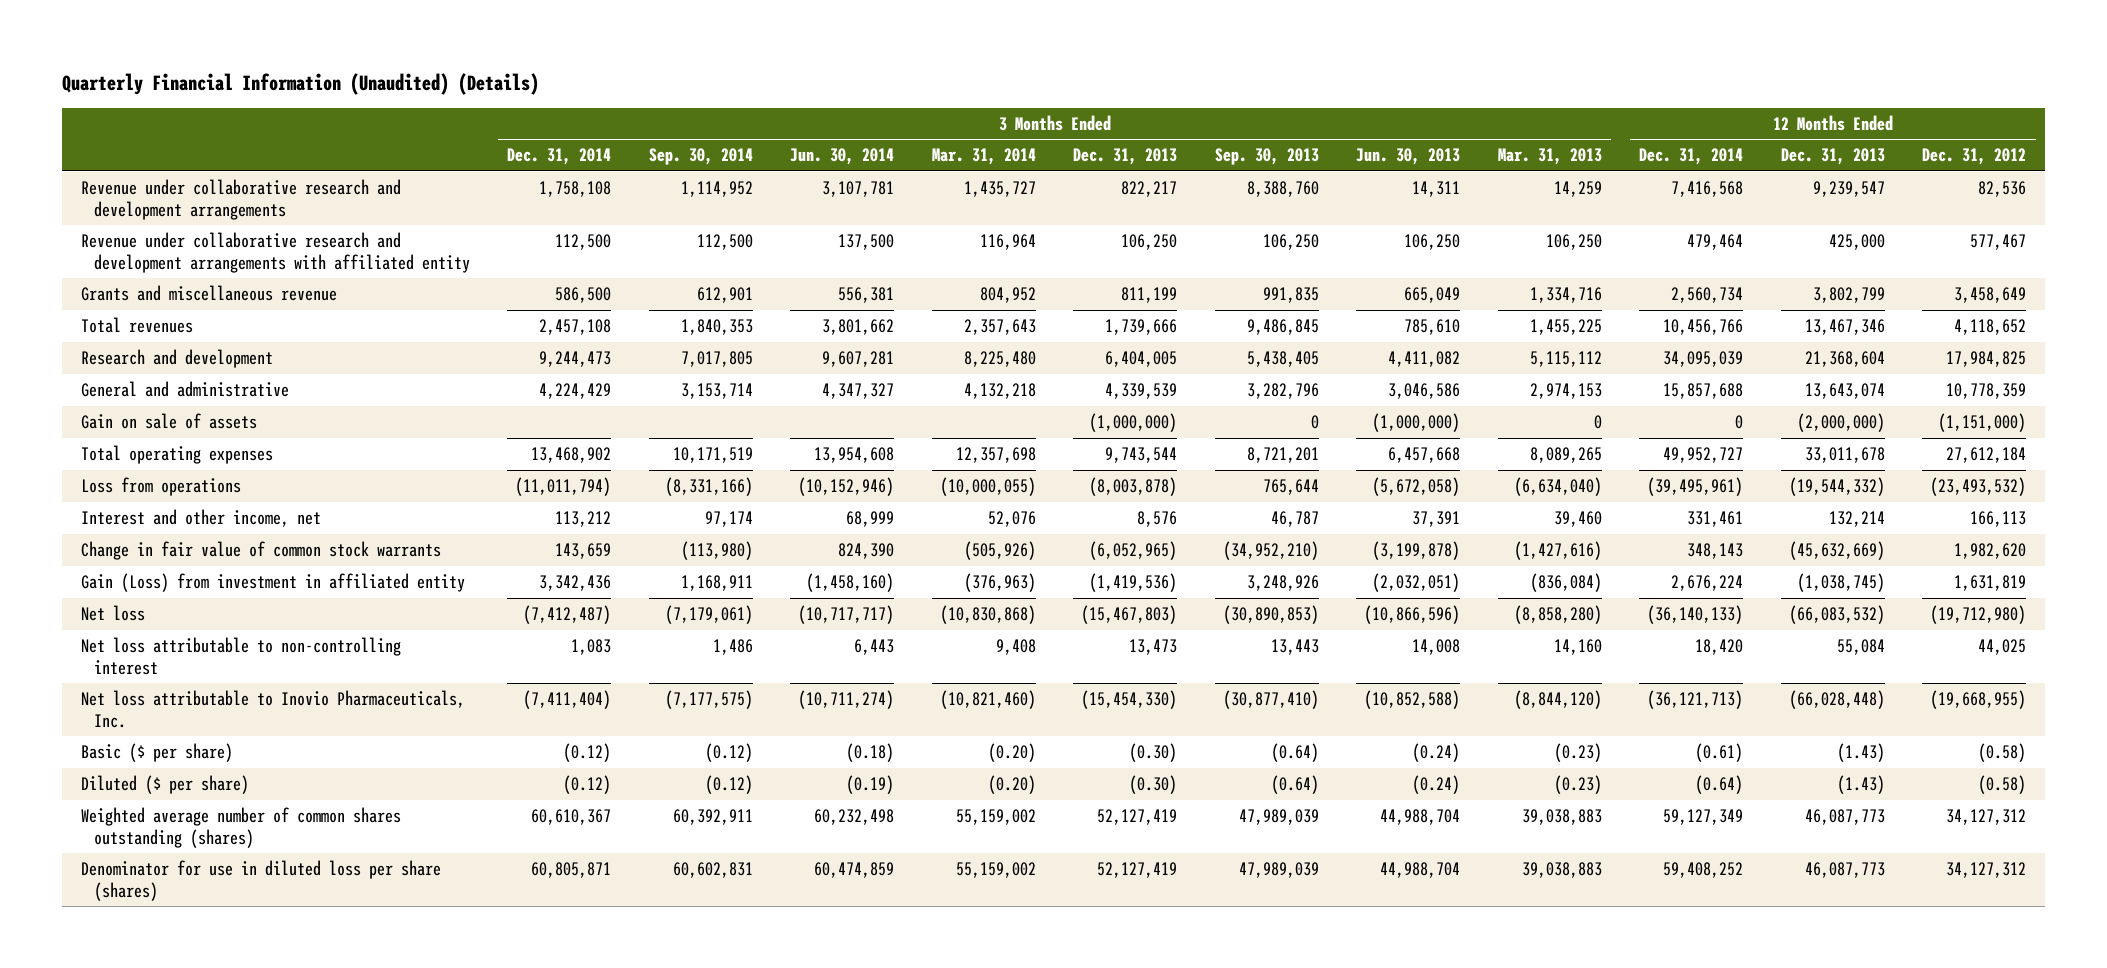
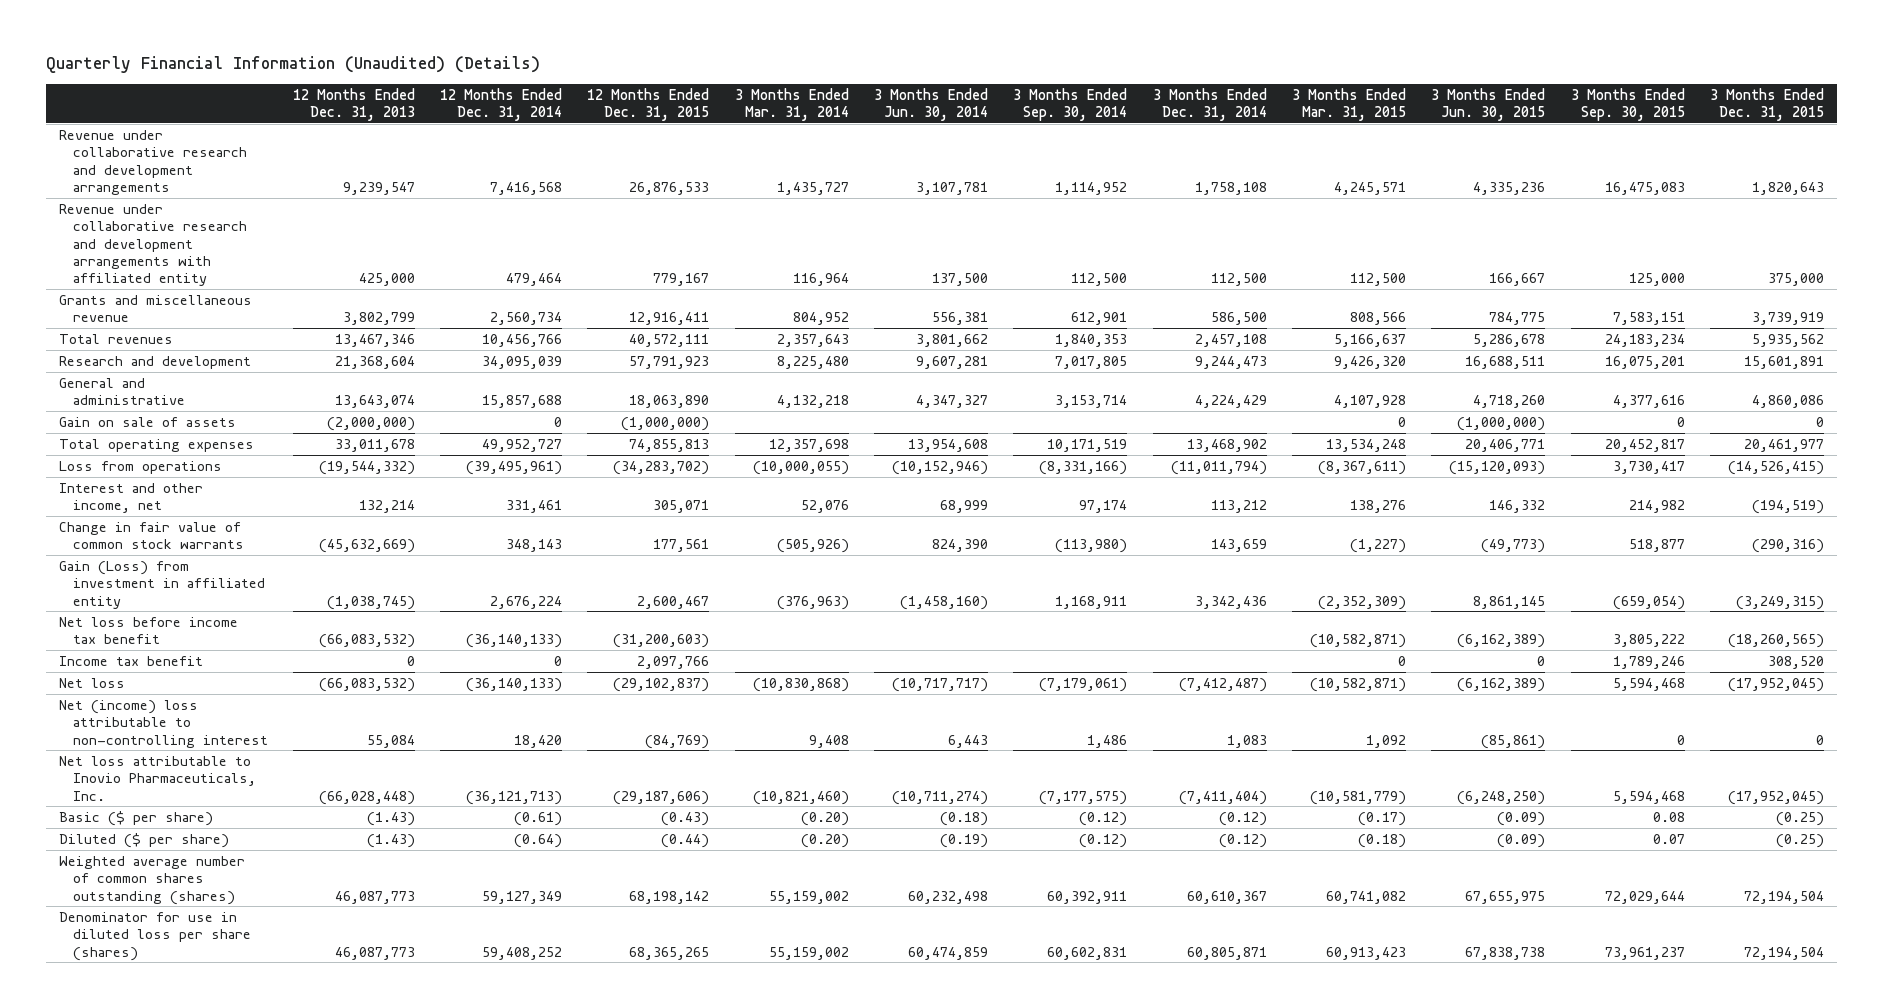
[1073,148,1178,166] Dec. 31, 2013 -> none
[1214,148,1319,166] Sep. 30, 2013 -> none
[1356,148,1461,166] Jun. 30, 2013 -> none
[1497,148,1602,166] Mar. 31, 2013 -> none
[1922,148,2027,166] Dec. 31, 2012 -> none
none -> [587,87,710,122] 12 Months Ended Dec. 31, 2015
none -> [1292,87,1407,122] 3 Months Ended Mar. 31, 2015
none -> [1431,87,1546,122] 3 Months Ended Jun. 30, 2015
none -> [1570,87,1685,122] 3 Months Ended Sep. 30, 2015
none -> [1709,87,1824,122] 3 Months Ended Dec. 31, 2015
none -> [59,616,239,645] Net loss before income tax benefit
none -> [59,655,204,666] Income tax benefit
[80,637,401,675] Net loss attributable to non-controlling interest -> [59,699,268,748] Net (income) loss attributable to non-controlling interest

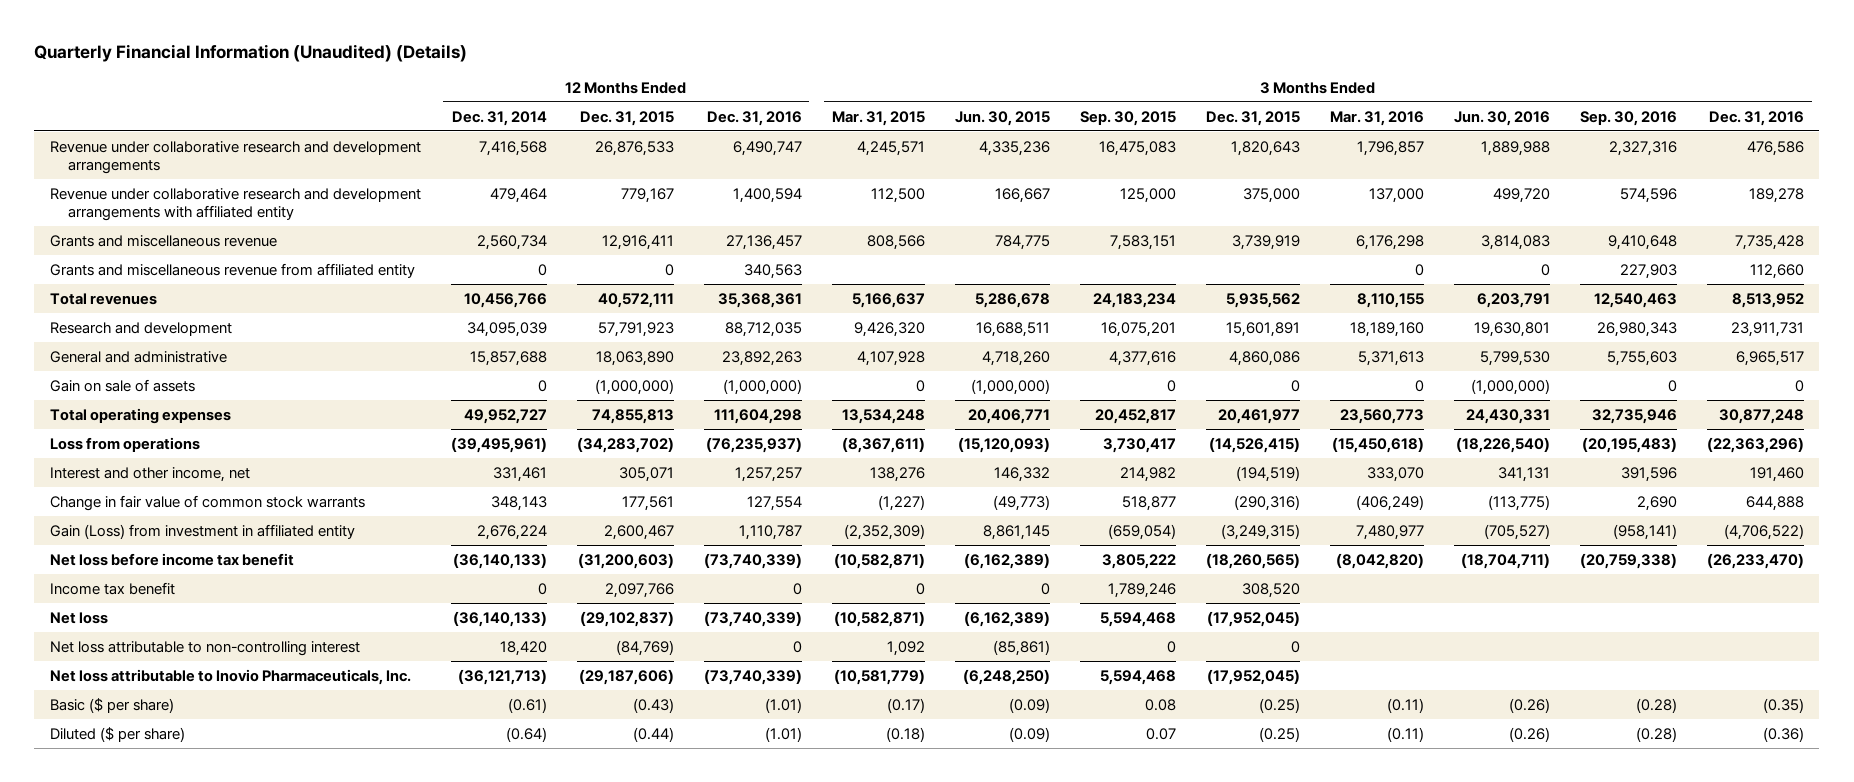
[292,87,415,122] 12 Months Ended Dec. 31, 2013 -> none
[734,87,849,122] 3 Months Ended Mar. 31, 2014 -> none
[874,87,989,122] 3 Months Ended Jun. 30, 2014 -> none
[1013,87,1128,122] 3 Months Ended Sep. 30, 2014 -> none
[1152,87,1267,122] 3 Months Ended Dec. 31, 2014 -> none
none -> [706,110,802,126] Dec. 31, 2016
none -> [1329,110,1424,126] Mar. 31, 2016
none -> [1454,110,1551,126] Jun. 30, 2016
none -> [1580,110,1678,126] Sep. 30, 2016
none -> [1709,110,1805,126] Dec. 31, 2016
none -> [49,262,415,278] Grants and miscellaneous revenue from affiliated entity
[59,699,268,748] Net (income) loss attributable to non-controlling interest -> [49,640,360,656] Net loss attributable to non-controlling interest
[59,855,246,905] Weighted average number of common shares outstanding (shares) -> none
[59,911,251,961] Denominator for use in diluted loss per share (shares) -> none

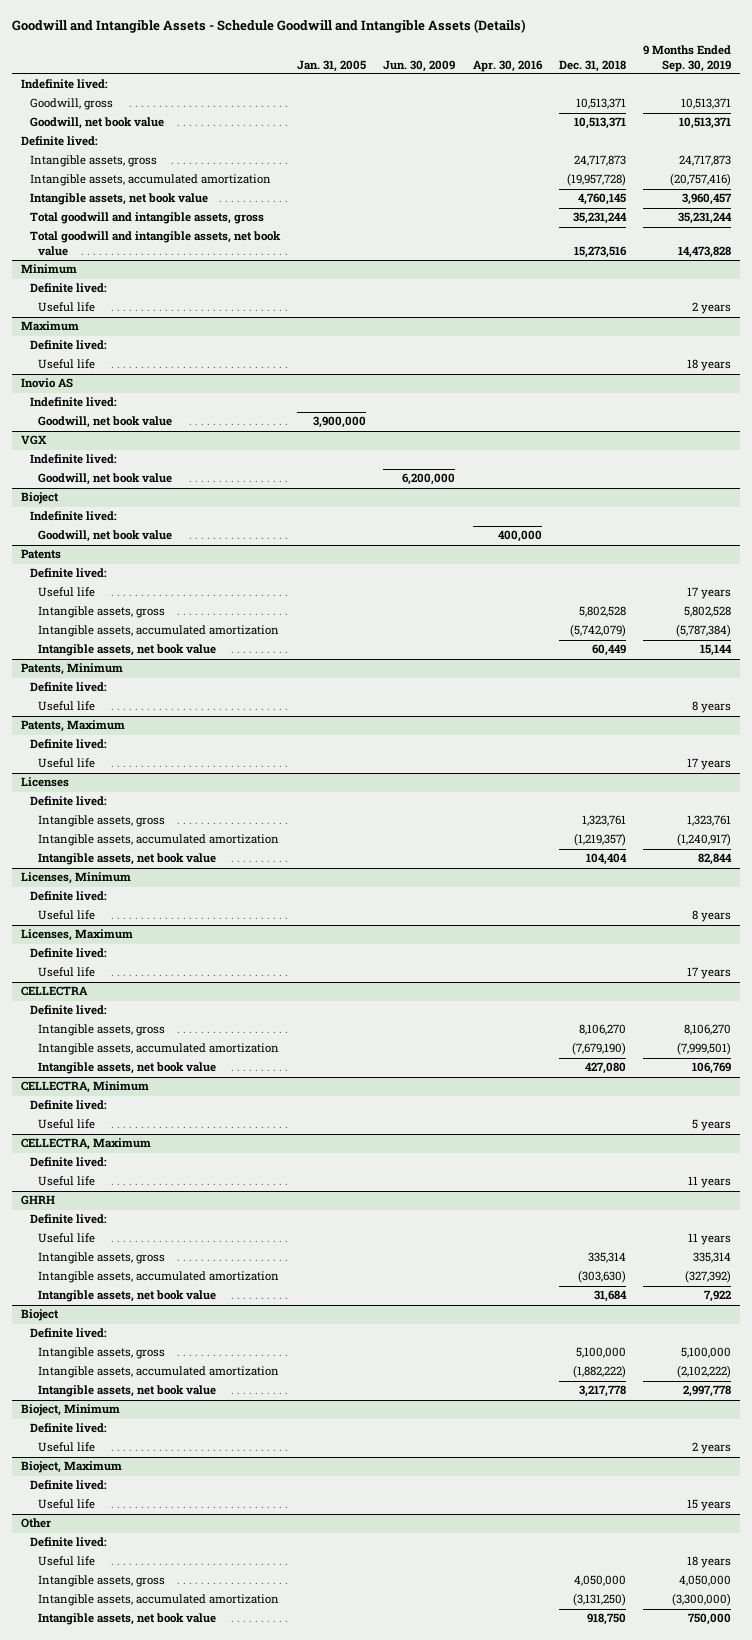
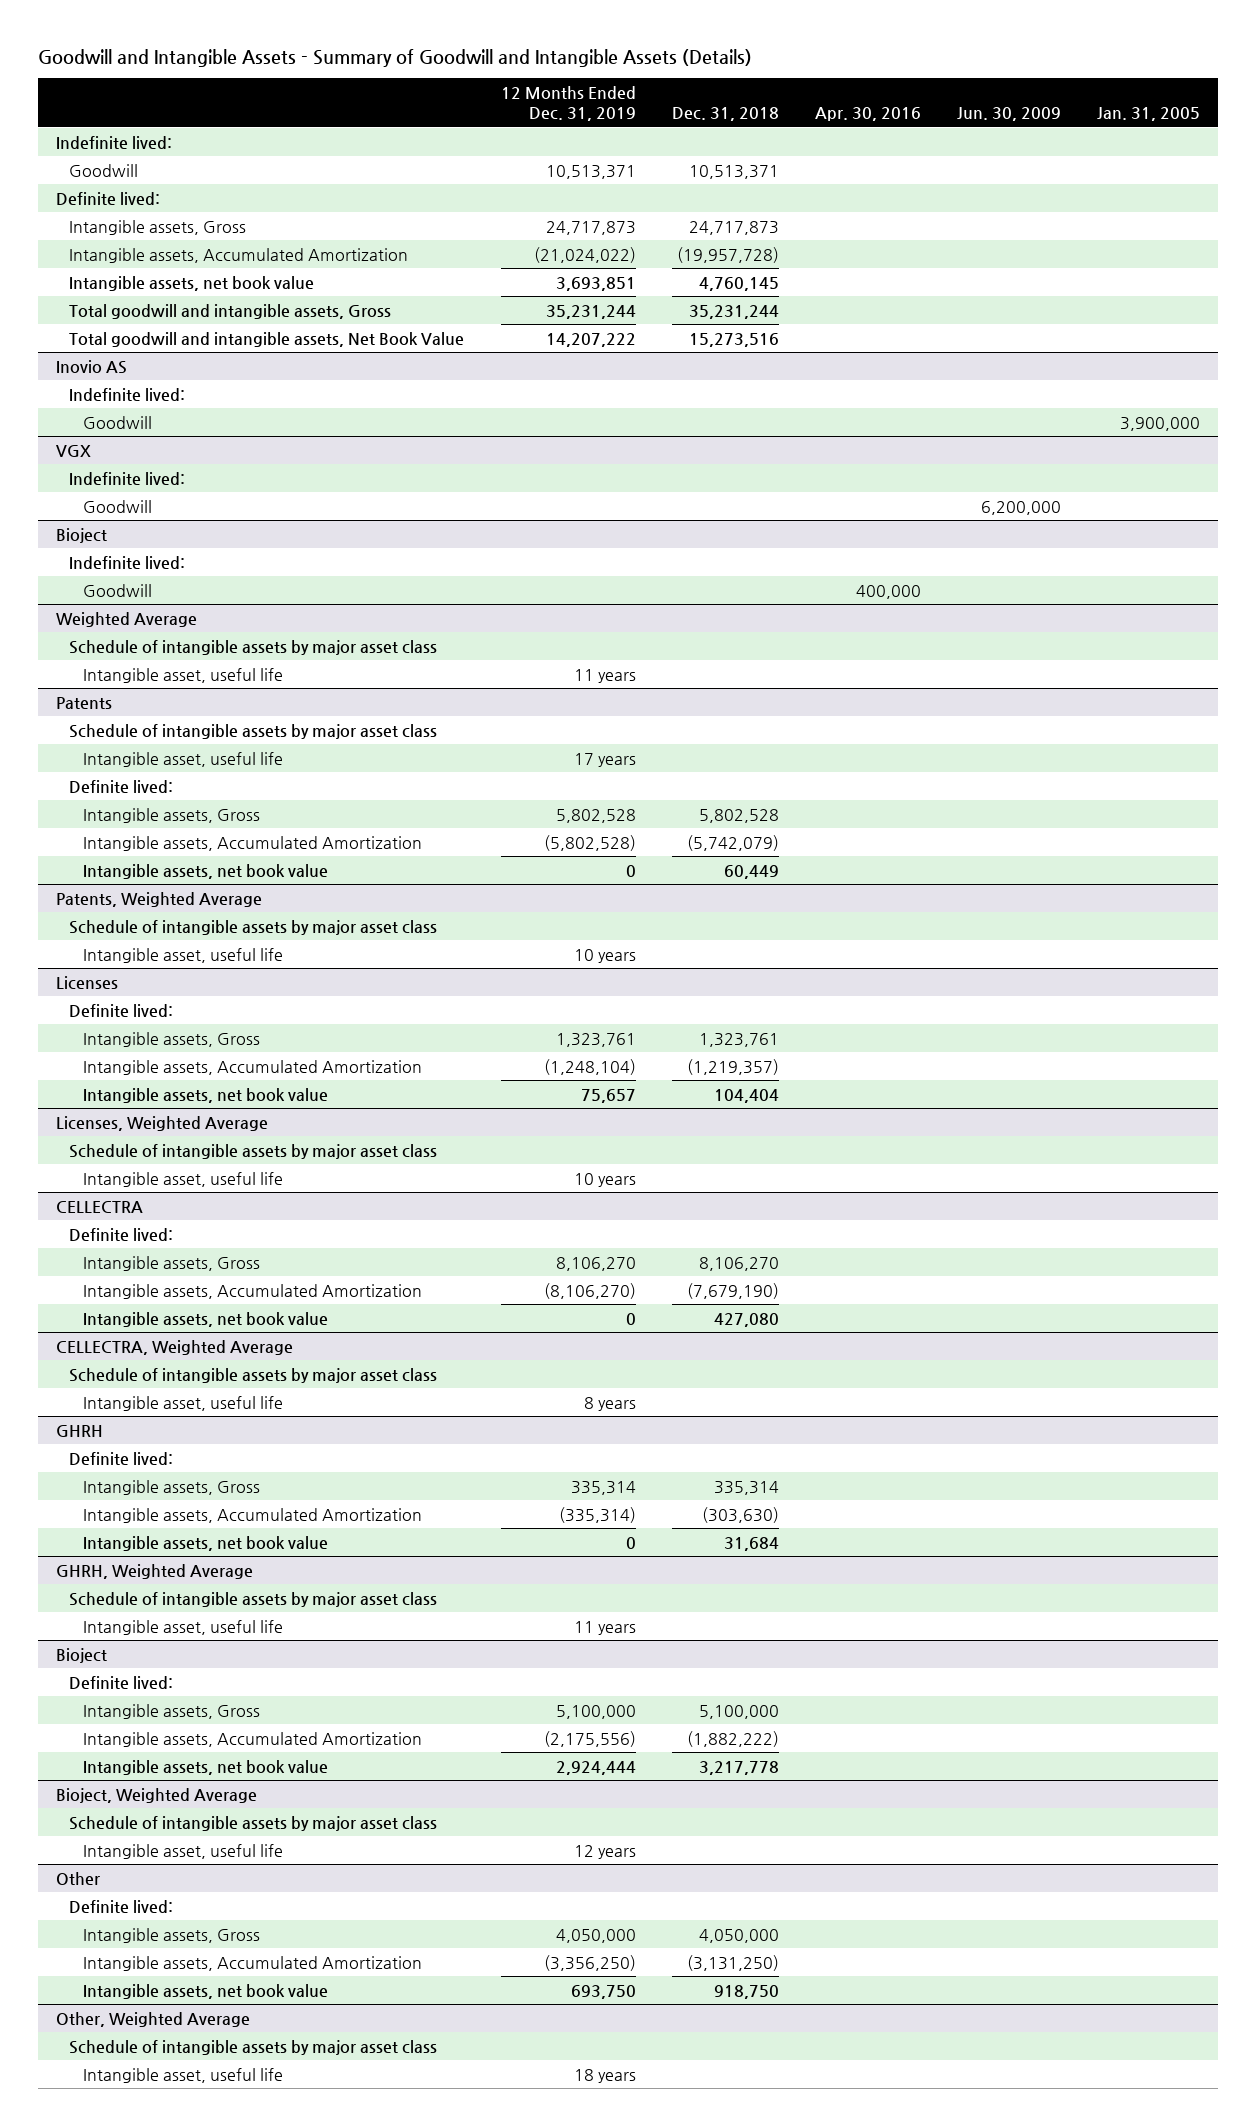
[12,18,527,33] Goodwill and Intangible Assets - Schedule Goodwill and Intangible Assets (Details) -> [38,48,753,67] Goodwill and Intangible Assets - Summary of Goodwill and Intangible Assets (Details)
[643,45,732,72] 9 Months Ended Sep. 30, 2019 -> none
none -> [500,86,636,121] 12 Months Ended Dec. 31, 2019
[29,98,113,111] Goodwill, gross -> none
[29,117,164,130] Goodwill, net book value -> [69,163,139,177] Goodwill
[29,155,157,168] Intangible assets, gross -> [69,219,247,235] Intangible assets, Gross
[29,174,271,187] Intangible assets, accumulated amortization -> [69,247,409,263] Intangible assets, Accumulated Amortization
[20,264,77,275] Minimum -> none
[29,283,107,294] Definite lived: -> none
[38,302,96,313] Useful life -> none
[20,321,79,332] Maximum -> none
[29,340,107,351] Definite lived: -> none
[38,359,96,370] Useful life -> none
[29,212,264,225] Total goodwill and intangible assets, gross -> [69,303,392,319] Total goodwill and intangible assets, Gross
[29,231,281,256] Total goodwill and intangible assets, net book value -> [69,331,465,347] Total goodwill and intangible assets, Net Book Value
[38,416,173,429] Goodwill, net book value -> [82,415,152,429] Goodwill
[38,473,173,486] Goodwill, net book value -> [82,499,152,513] Goodwill
[38,530,173,543] Goodwill, net book value -> [82,583,152,597] Goodwill
none -> [56,611,198,627] Weighted Average
none -> [69,639,438,655] Schedule of intangible assets by major asset class
none -> [82,667,283,683] Intangible asset, useful life
none -> [69,723,438,739] Schedule of intangible assets by major asset class
none -> [82,751,283,767] Intangible asset, useful life
[38,587,96,598] Useful life -> none
[38,606,166,619] Intangible assets, gross -> [82,807,260,823] Intangible assets, Gross
[38,625,280,638] Intangible assets, accumulated amortization -> [82,835,422,851] Intangible assets, Accumulated Amortization
[20,663,123,676] Patents, Minimum -> none
[29,682,107,693] Definite lived: -> none
[20,720,125,733] Patents, Maximum -> none
[29,739,107,750] Definite lived: -> none
[38,758,96,769] Useful life -> none
none -> [56,891,263,907] Patents, Weighted Average
none -> [69,919,438,935] Schedule of intangible assets by major asset class
[38,701,96,712] Useful life -> [82,947,283,963] Intangible asset, useful life
[38,815,166,828] Intangible assets, gross -> [82,1031,260,1047] Intangible assets, Gross
[38,834,280,847] Intangible assets, accumulated amortization -> [82,1059,422,1075] Intangible assets, Accumulated Amortization
[20,872,131,885] Licenses, Minimum -> none
[29,891,107,902] Definite lived: -> none
[20,929,133,942] Licenses, Maximum -> none
[29,948,107,959] Definite lived: -> none
[38,967,96,978] Useful life -> none
none -> [56,1115,269,1131] Licenses, Weighted Average
none -> [69,1143,438,1159] Schedule of intangible assets by major asset class
[38,910,96,921] Useful life -> [82,1171,283,1187] Intangible asset, useful life
[38,1024,166,1037] Intangible assets, gross -> [82,1255,260,1271] Intangible assets, Gross
[38,1043,280,1056] Intangible assets, accumulated amortization -> [82,1283,422,1299] Intangible assets, Accumulated Amortization
[20,1081,149,1094] CELLECTRA, Minimum -> none
[29,1100,107,1111] Definite lived: -> none
[20,1138,151,1151] CELLECTRA, Maximum -> none
[29,1157,107,1168] Definite lived: -> none
[38,1176,96,1187] Useful life -> none
none -> [56,1339,294,1355] CELLECTRA, Weighted Average
none -> [69,1367,438,1383] Schedule of intangible assets by major asset class
[38,1119,96,1130] Useful life -> [82,1395,283,1411] Intangible asset, useful life
[38,1233,96,1244] Useful life -> none
[38,1252,166,1265] Intangible assets, gross -> [82,1479,260,1495] Intangible assets, Gross
[38,1271,280,1284] Intangible assets, accumulated amortization -> [82,1507,422,1523] Intangible assets, Accumulated Amortization
none -> [56,1563,254,1579] GHRH, Weighted Average
none -> [69,1591,438,1607] Schedule of intangible assets by major asset class
none -> [82,1619,283,1635] Intangible asset, useful life
[38,1347,166,1360] Intangible assets, gross -> [82,1703,260,1719] Intangible assets, Gross
[38,1366,280,1379] Intangible assets, accumulated amortization -> [82,1731,422,1747] Intangible assets, Accumulated Amortization
[20,1404,120,1417] Bioject, Minimum -> none
[29,1423,107,1434] Definite lived: -> none
[20,1461,122,1474] Bioject, Maximum -> none
[29,1480,107,1491] Definite lived: -> none
[38,1499,96,1510] Useful life -> none
none -> [56,1787,258,1803] Bioject, Weighted Average
none -> [69,1815,438,1831] Schedule of intangible assets by major asset class
[38,1442,96,1453] Useful life -> [82,1843,283,1859] Intangible asset, useful life
[38,1556,96,1567] Useful life -> none
[38,1575,166,1588] Intangible assets, gross -> [82,1927,260,1943] Intangible assets, Gross
[38,1594,280,1607] Intangible assets, accumulated amortization -> [82,1955,422,1971] Intangible assets, Accumulated Amortization
none -> [56,2011,251,2027] Other, Weighted Average
none -> [69,2039,438,2055] Schedule of intangible assets by major asset class
none -> [82,2067,283,2083] Intangible asset, useful life

